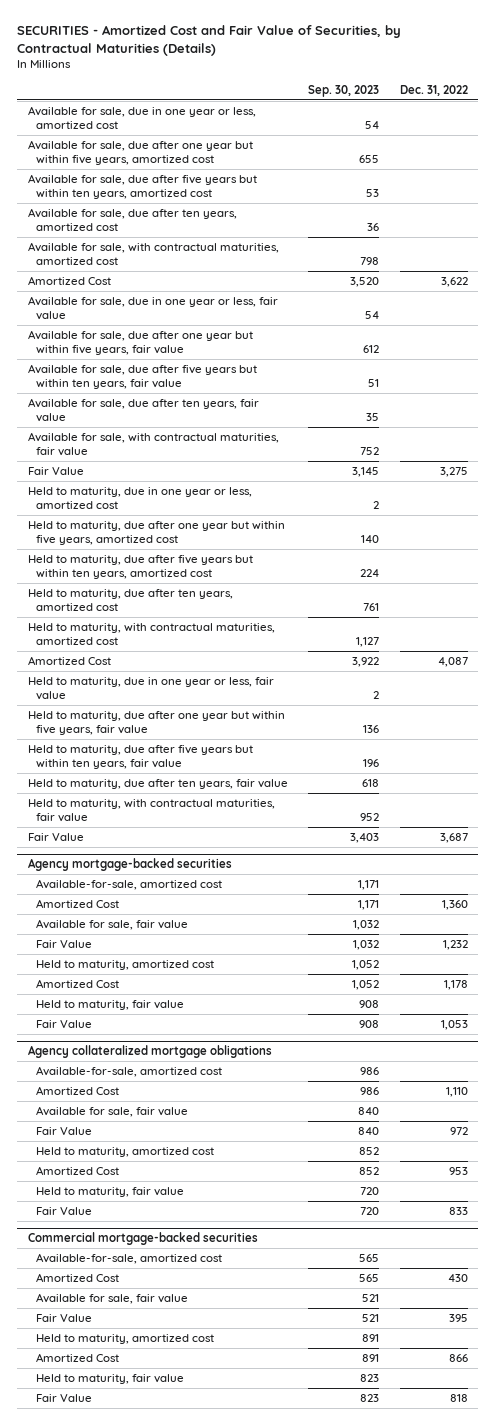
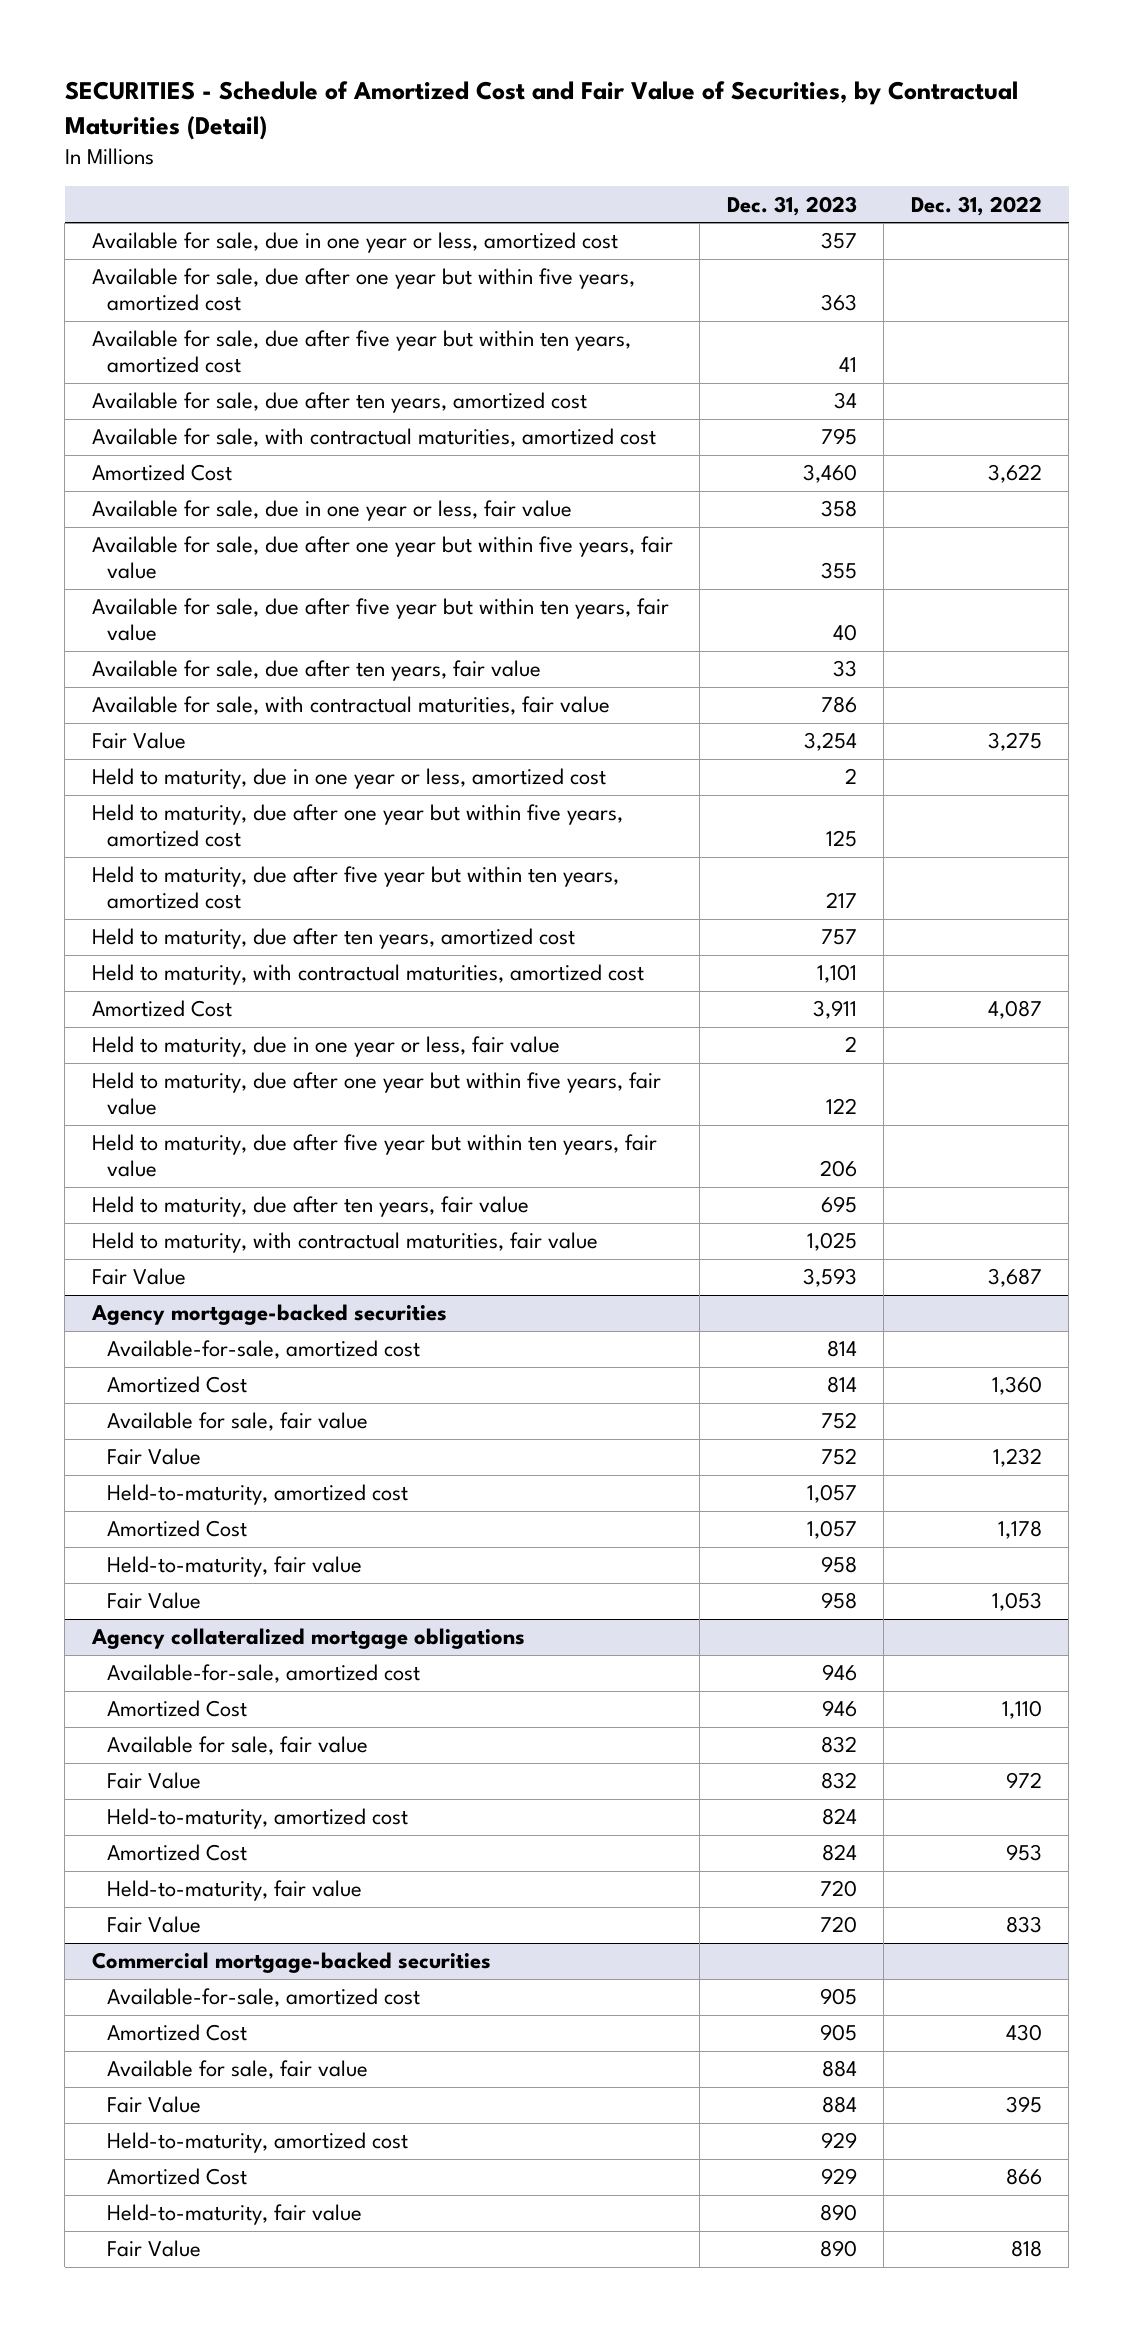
[17,25,402,56] SECURITIES - Amortized Cost and Fair Value of Securities, by Contractual Maturities (Details) -> [64,81,1018,140] SECURITIES - Schedule of Amortized Cost and Fair Value of Securities, by Contractual Maturities (Detail)
[308,84,380,97] Sep. 30, 2023 -> none
none -> [726,195,857,216] Dec. 31, 2023
[27,174,257,200] Available for sale, due after five years but within ten years, amortized cost -> [91,330,631,374] Available for sale, due after five year but within ten years, amortized cost
[27,364,257,390] Available for sale, due after five years but within ten years, fair value -> [91,598,669,642] Available for sale, due after five year but within ten years, fair value
[27,555,253,580] Held to maturity, due after five years but within ten years, amortized cost -> [91,866,619,910] Held to maturity, due after five year but within ten years, amortized cost
[27,745,253,770] Held to maturity, due after five years but within ten years, fair value -> [91,1134,657,1178] Held to maturity, due after five year but within ten years, fair value
[36,960,215,971] Held to maturity, amortized cost -> [107,1484,409,1506] Held-to-maturity, amortized cost
[36,1000,185,1011] Held to maturity, fair value -> [107,1556,363,1578] Held-to-maturity, fair value
[36,1147,215,1158] Held to maturity, amortized cost -> [107,1808,409,1830] Held-to-maturity, amortized cost
[36,1187,185,1198] Held to maturity, fair value -> [107,1880,363,1902] Held-to-maturity, fair value
[36,1334,215,1345] Held to maturity, amortized cost -> [107,2132,409,2154] Held-to-maturity, amortized cost
[36,1374,185,1385] Held to maturity, fair value -> [107,2204,363,2226] Held-to-maturity, fair value

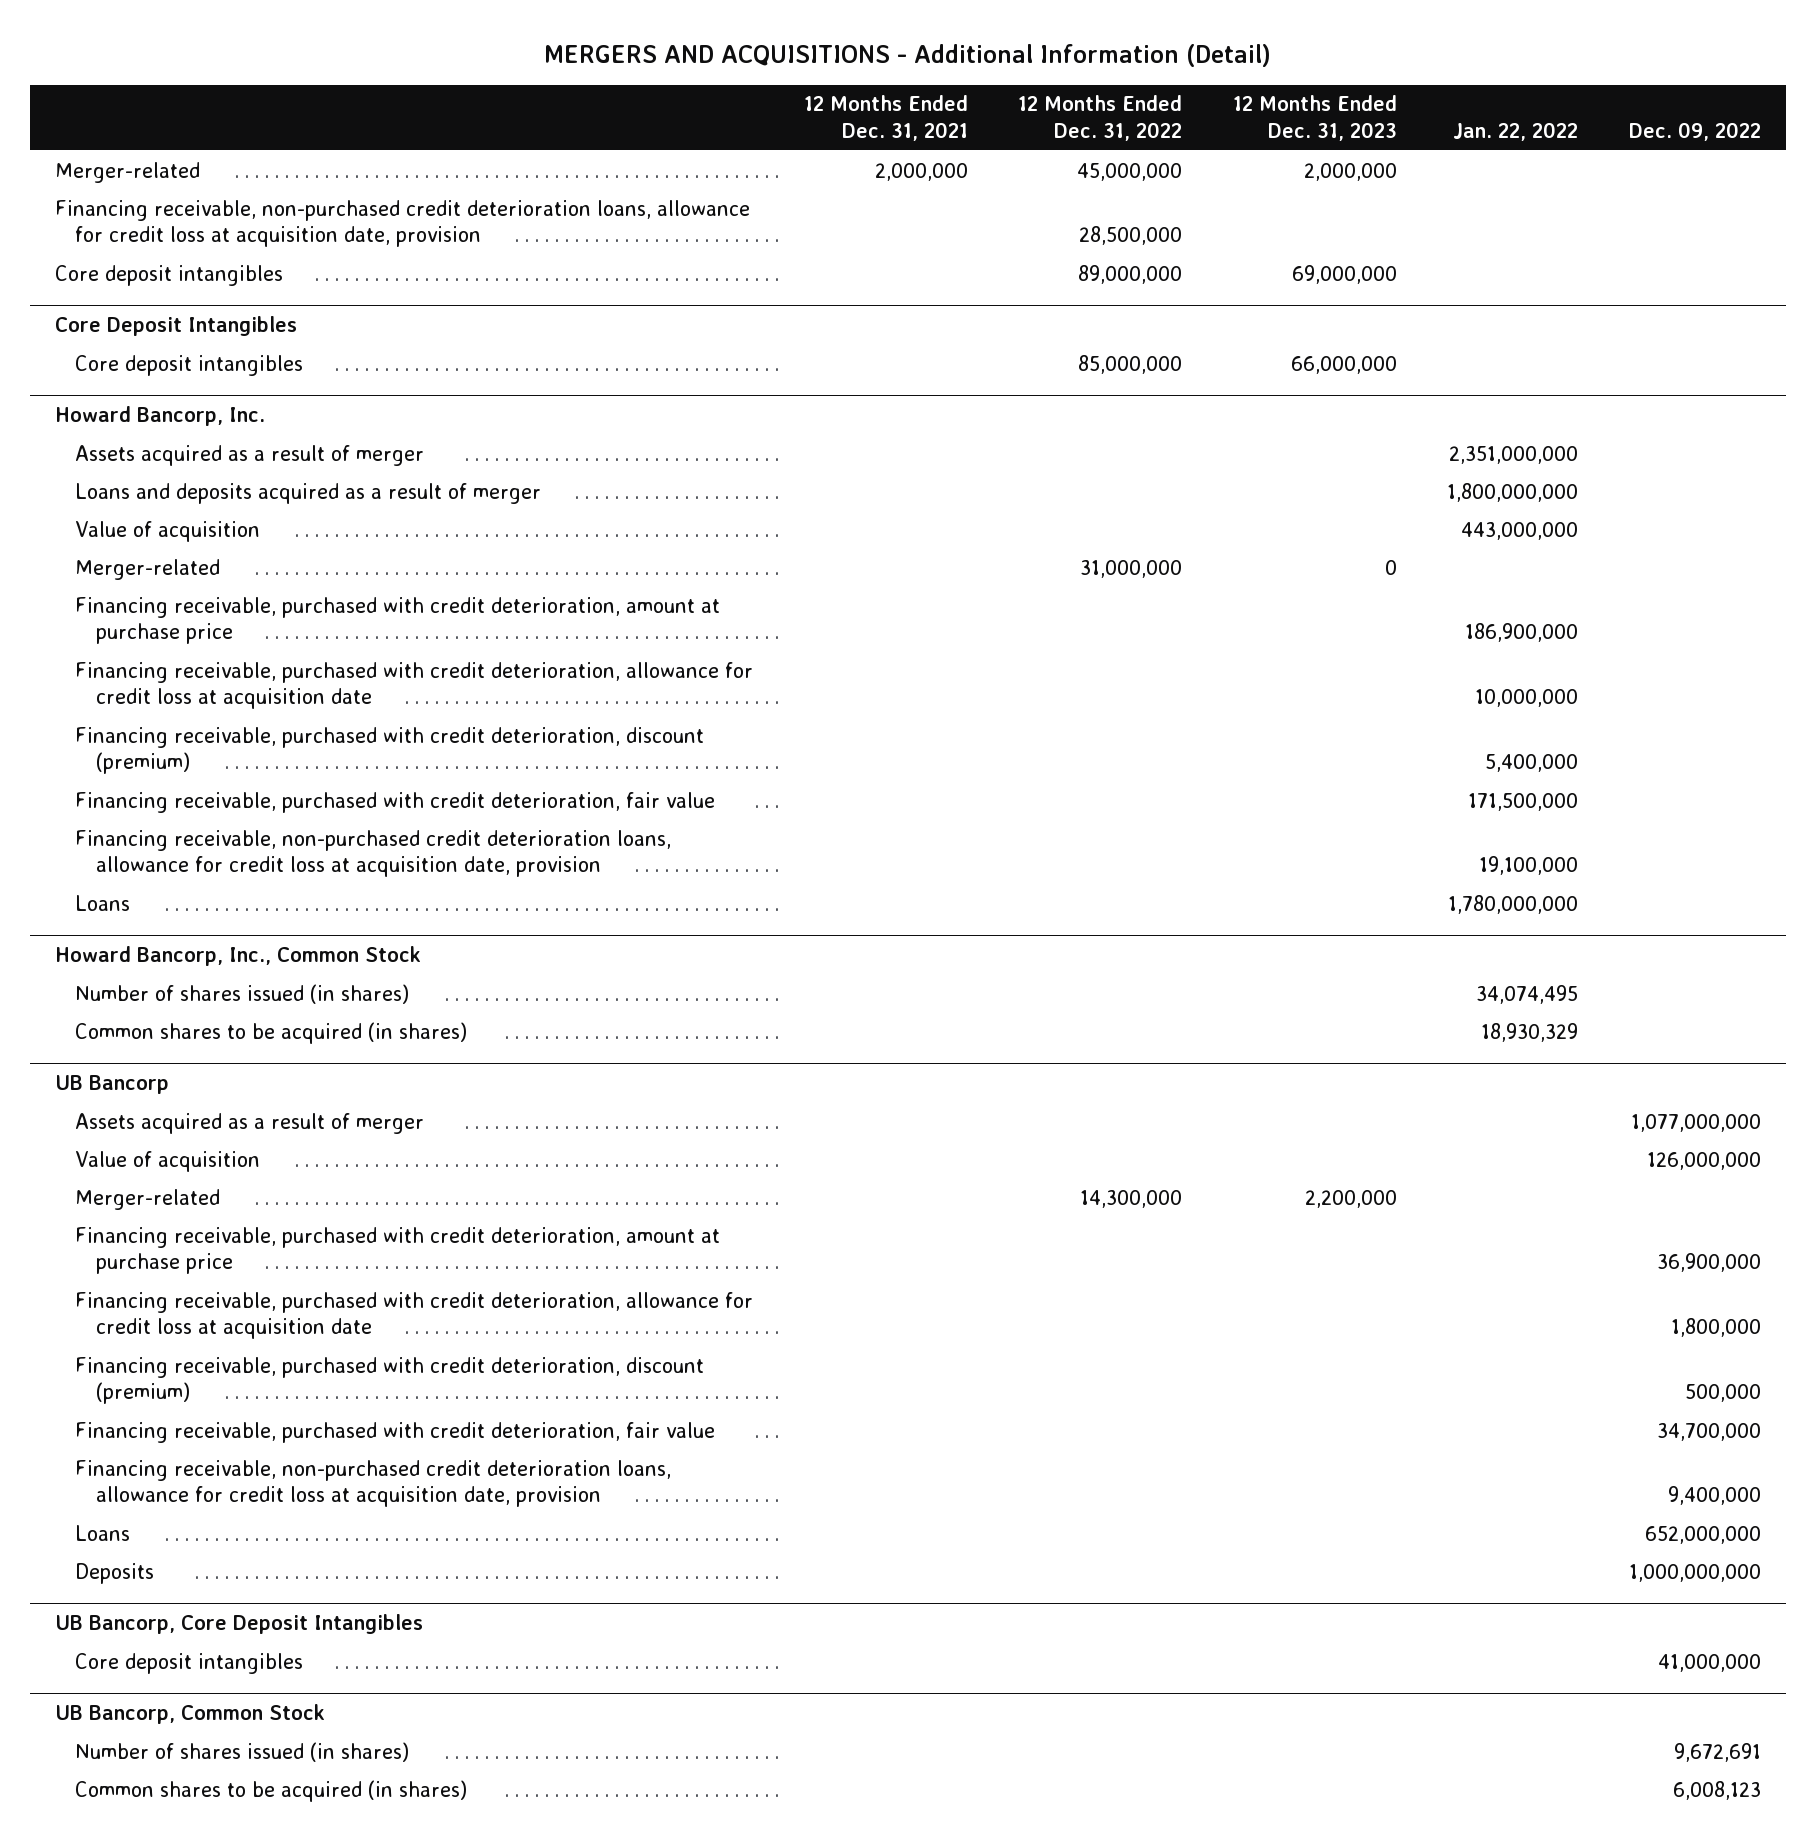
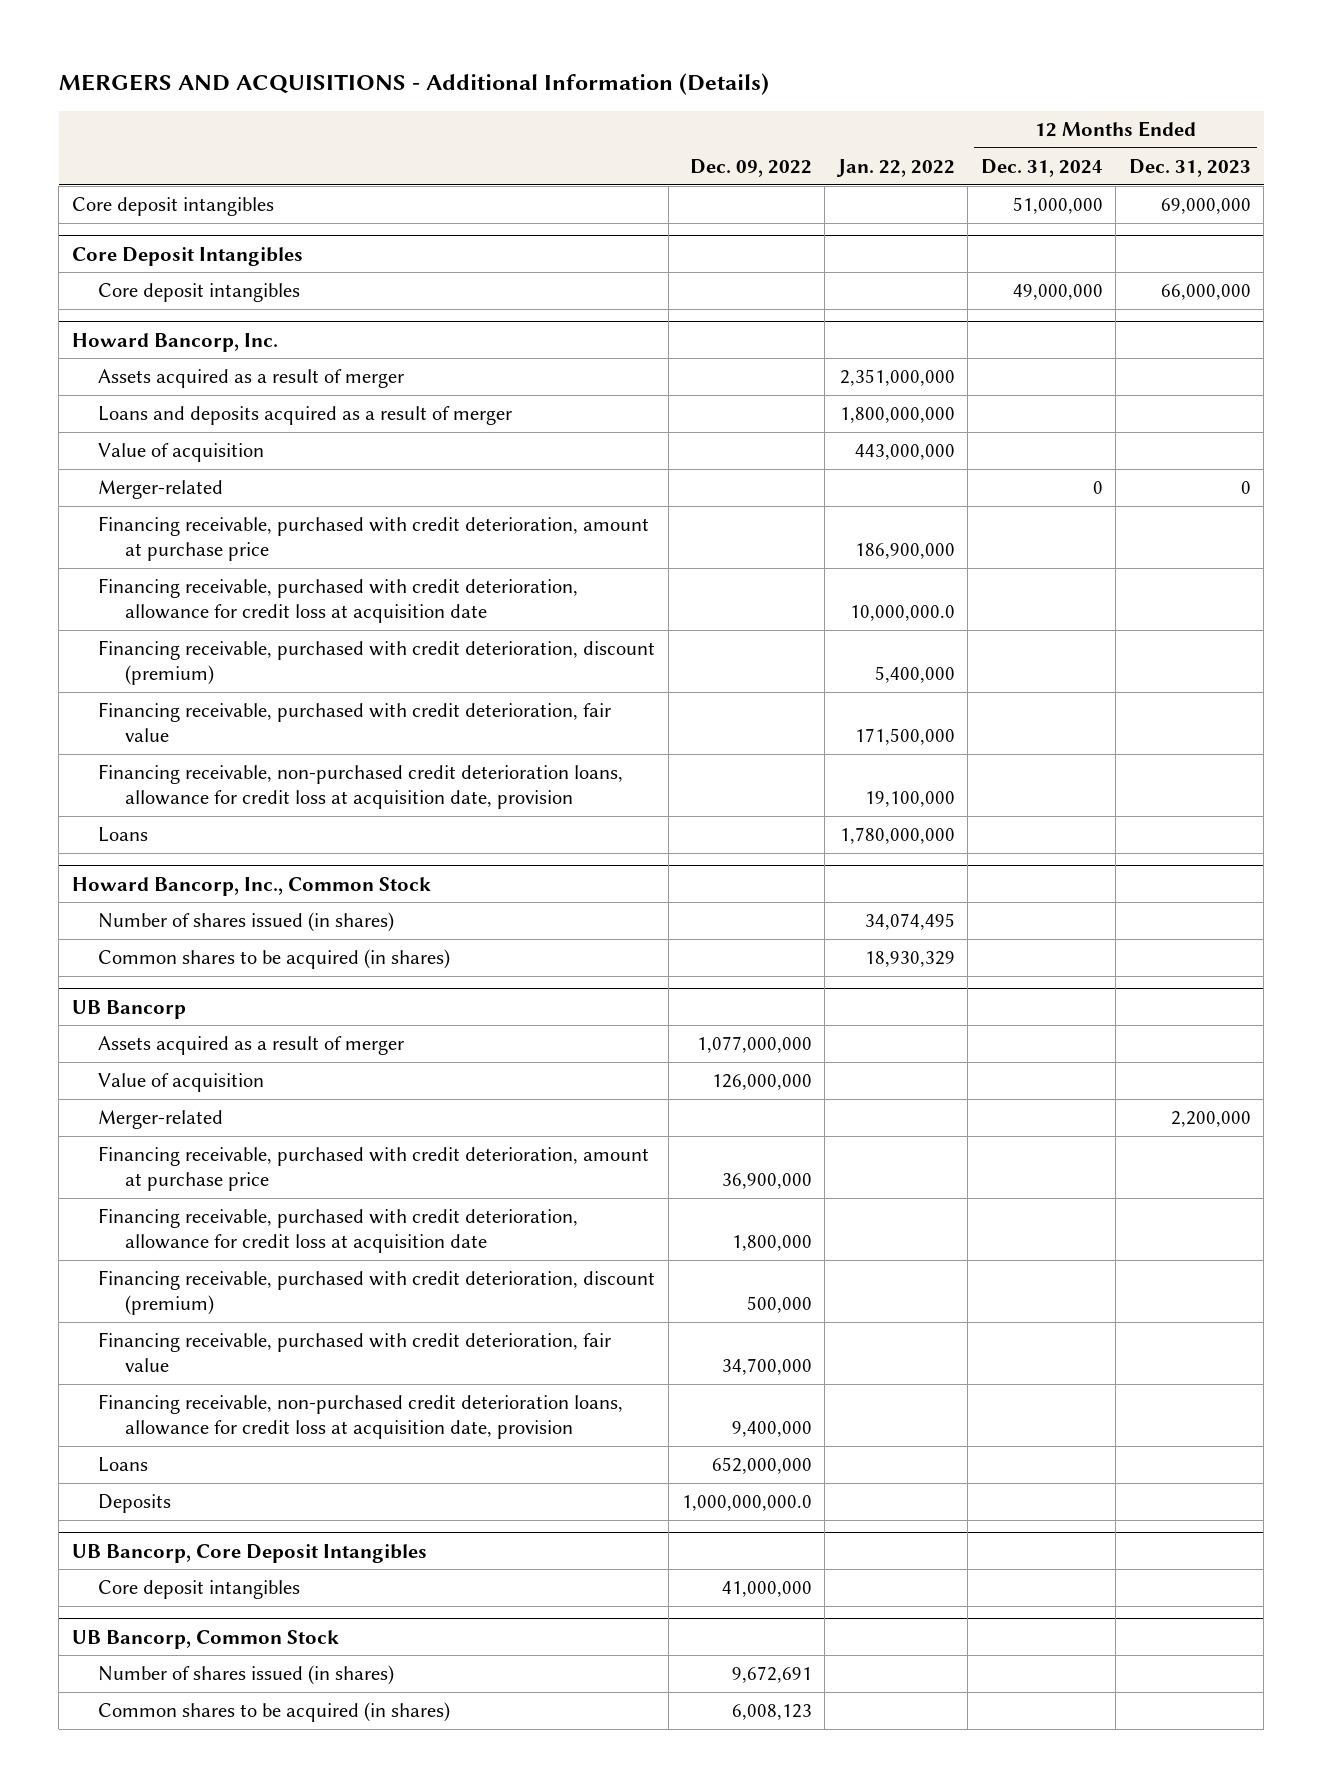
[543,44,1271,68] MERGERS AND ACQUISITIONS - Additional Information (Detail) -> [58,73,769,96] MERGERS AND ACQUISITIONS - Additional Information (Details)
[803,95,968,142] 12 Months Ended Dec. 31, 2021 -> none
[1018,95,1183,142] 12 Months Ended Dec. 31, 2022 -> none
none -> [980,158,1103,177] Dec. 31, 2024
[54,161,200,183] Merger-related -> none
[54,199,750,248] Financing receivable, non-purchased credit deterioration loans, allowance for credit loss at acquisition date, provision -> none
[1475,689,1579,708] 10,000,000 -> [849,605,955,622] 10,000,000.0
[1628,1563,1761,1582] 1,000,000,000 -> [681,1495,812,1512] 1,000,000,000.0

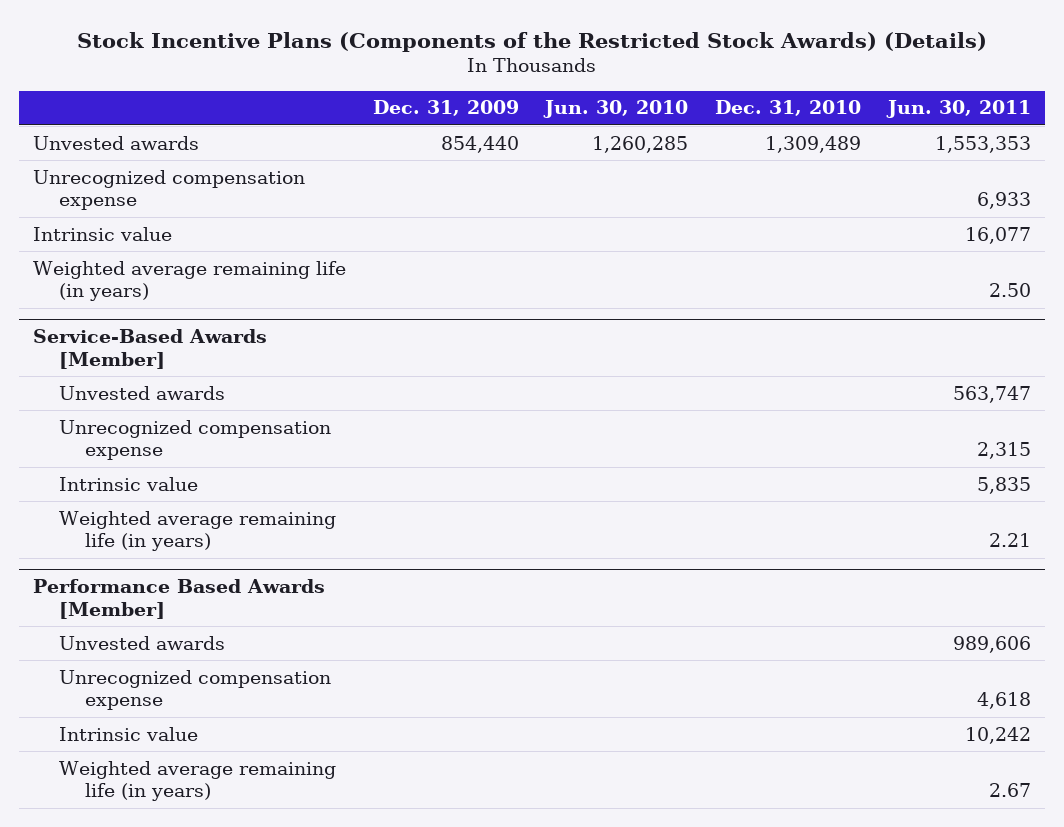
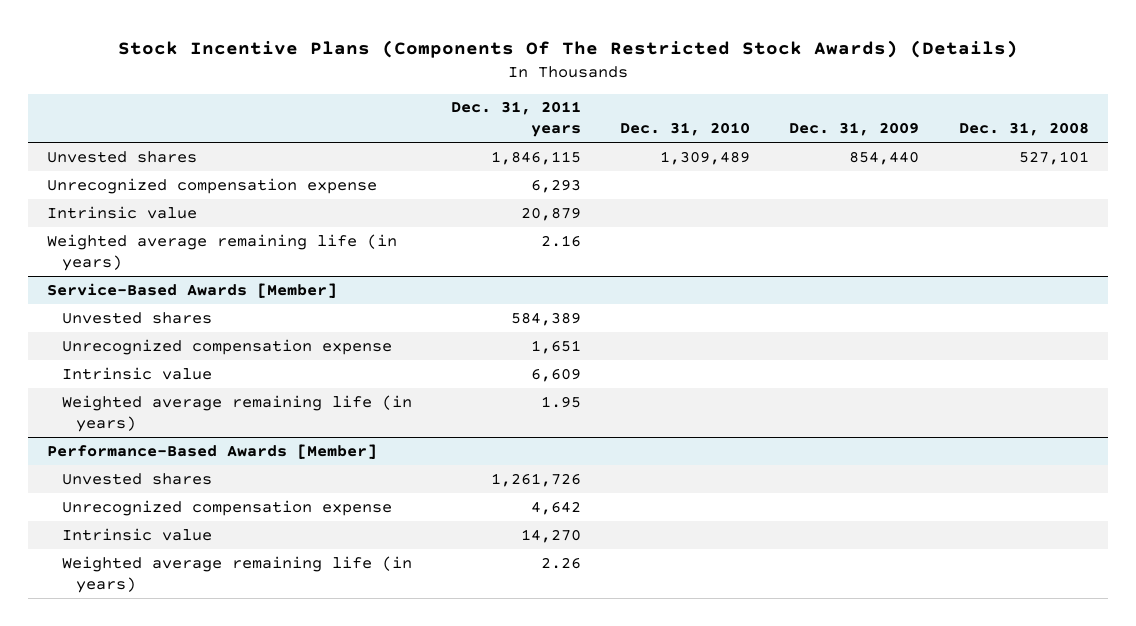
[76,31,987,52] Stock Incentive Plans (Components of the Restricted Stock Awards) (Details) -> [117,39,1018,58] Stock Incentive Plans (Components Of The Restricted Stock Awards) (Details)
[543,100,689,119] Jun. 30, 2010 -> none
[886,100,1032,119] Jun. 30, 2011 -> none
none -> [450,101,581,138] Dec. 31, 2011 years
none -> [958,122,1089,137] Dec. 31, 2008
[32,135,199,150] Unvested awards -> [47,150,198,163] Unvested shares
[59,385,226,400] Unvested awards -> [61,311,212,324] Unvested shares
[32,578,325,619] Performance Based Awards [Member] -> [47,443,378,459] Performance-Based Awards [Member]
[59,635,226,650] Unvested awards -> [61,472,212,485] Unvested shares

